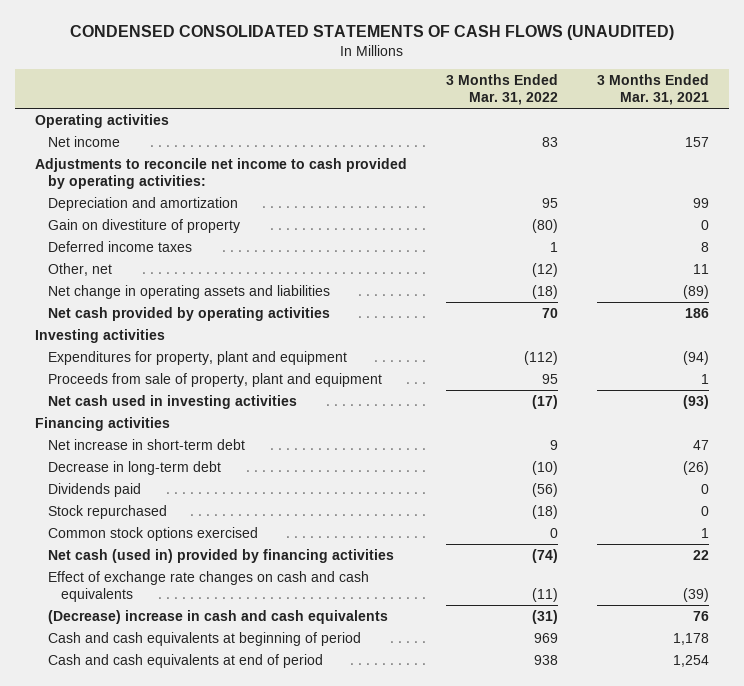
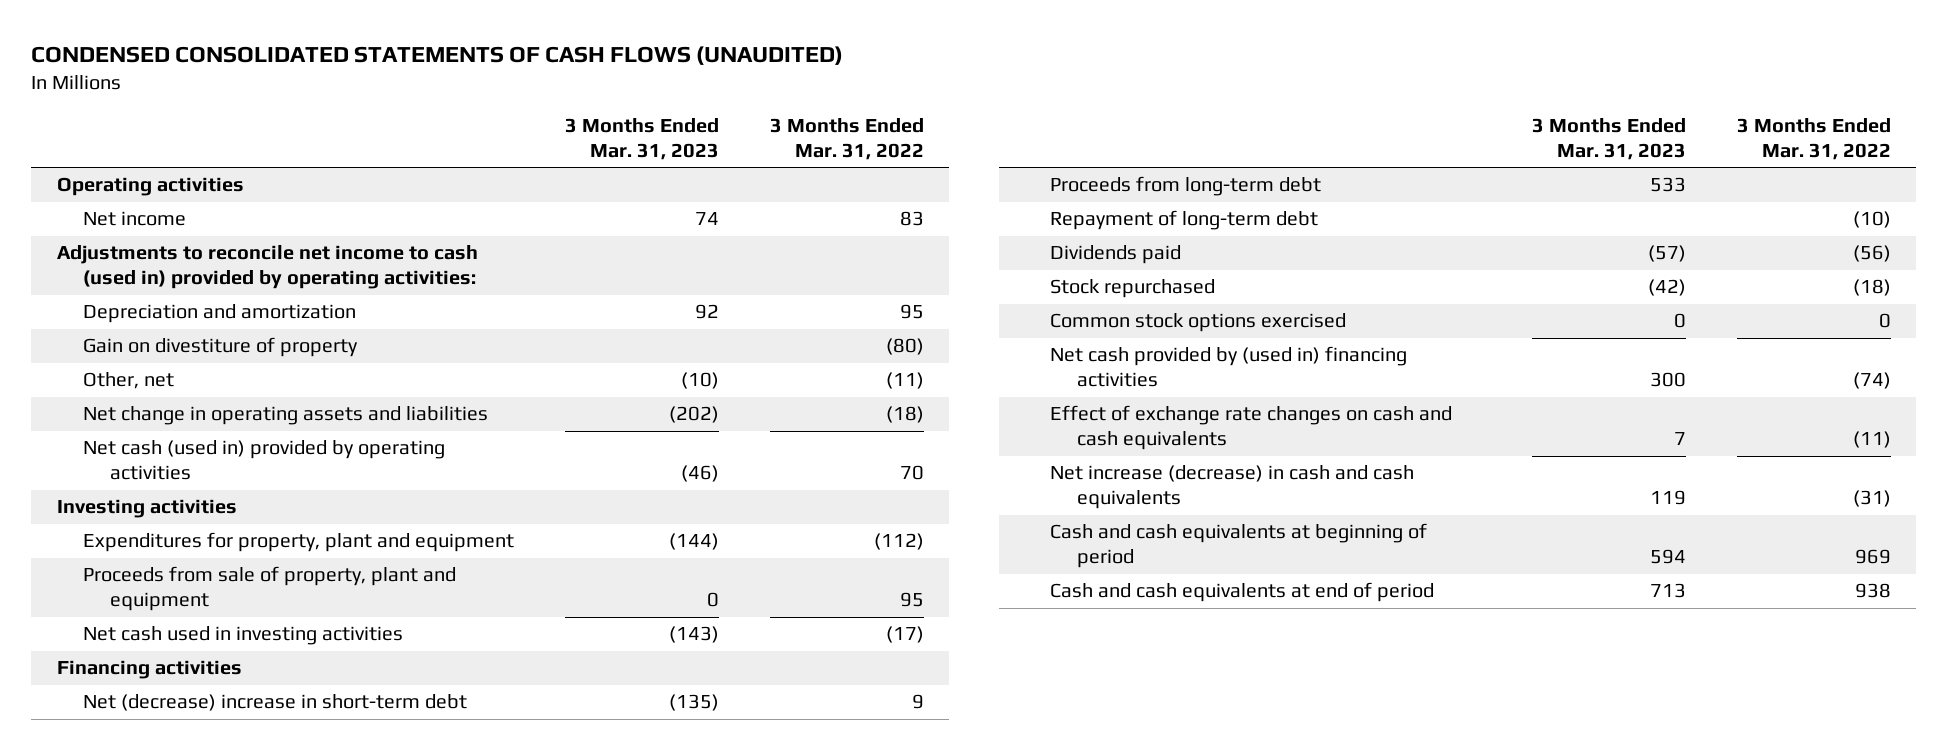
[597,74,710,105] 3 Months Ended Mar. 31, 2021 -> none
none -> [564,118,719,160] 3 Months Ended Mar. 31, 2023
[34,157,407,189] Adjustments to reconcile net income to cash provided by operating activities: -> [56,245,478,290] Adjustments to reconcile net income to cash (used in) provided by operating activities:
[47,240,192,252] Deferred income taxes -> none
[532,262,559,277] (12) -> [885,372,924,390] (11)
[47,306,330,321] Net cash provided by operating activities -> [83,440,446,481] Net cash (used in) provided by operating activities
[47,438,245,450] Net increase in short-term debt -> [83,694,468,712] Net (decrease) increase in short-term debt
none -> [1050,176,1322,197] Proceeds from long-term debt
[47,460,221,475] Decrease in long-term debt -> [1050,210,1319,231] Repayment of long-term debt
[47,548,394,563] Net cash (used in) provided by financing activities -> [1050,346,1408,388] Net cash provided by (used in) financing activities
[47,609,388,624] (Decrease) increase in cash and cash equivalents -> [1050,465,1415,510] Net increase (decrease) in cash and cash equivalents

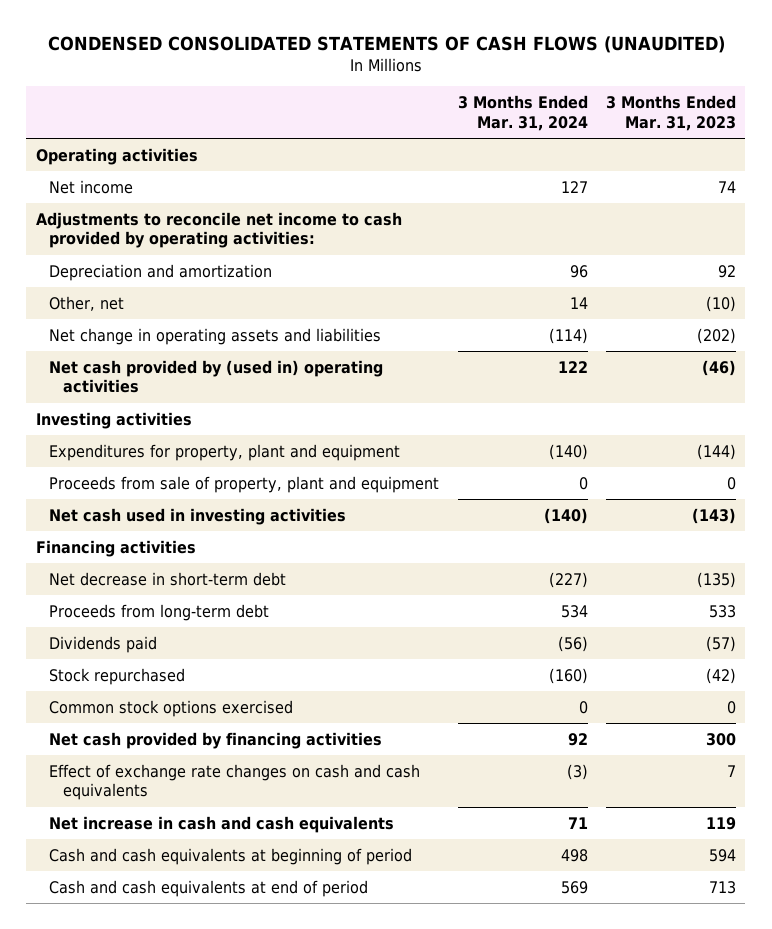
[769,118,924,160] 3 Months Ended Mar. 31, 2022 -> none
none -> [457,95,588,131] 3 Months Ended Mar. 31, 2024
[56,245,478,290] Adjustments to reconcile net income to cash (used in) provided by operating activities: -> [35,211,402,249] Adjustments to reconcile net income to cash provided by operating activities:
[83,337,359,358] Gain on divestiture of property -> none
[83,440,446,481] Net cash (used in) provided by operating activities -> [49,359,384,394] Net cash provided by (used in) operating activities
[83,694,468,712] Net (decrease) increase in short-term debt -> [49,571,287,586] Net decrease in short-term debt
[1050,210,1319,231] Repayment of long-term debt -> none
[1050,346,1408,388] Net cash provided by (used in) financing activities -> [49,731,383,749] Net cash provided by financing activities
[1050,465,1415,510] Net increase (decrease) in cash and cash equivalents -> [49,815,395,833] Net increase in cash and cash equivalents

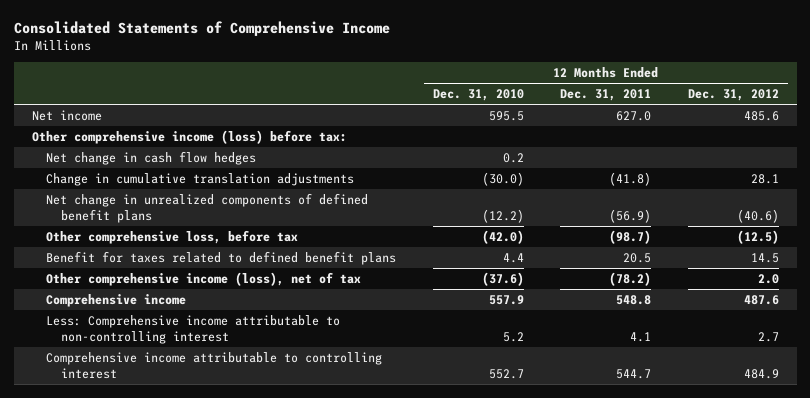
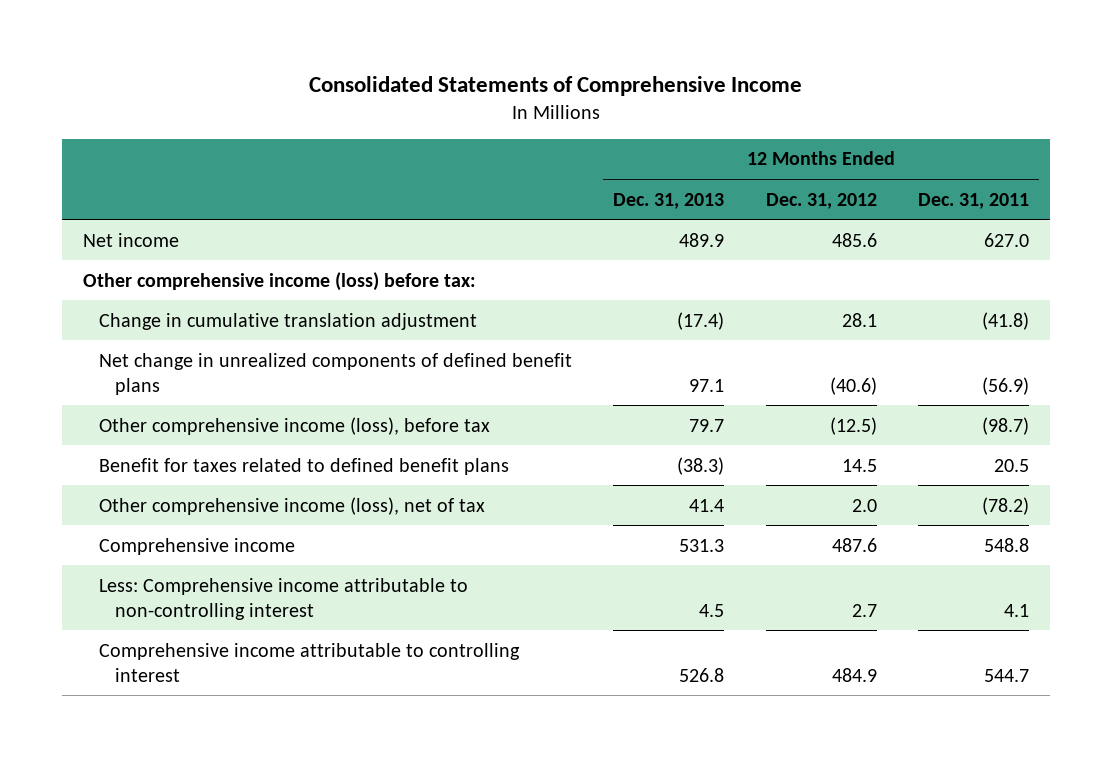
[432,89,524,102] Dec. 31, 2010 -> none
none -> [613,192,725,209] Dec. 31, 2013
[46,150,257,165] Net change in cash flow hedges -> none
[46,172,355,186] Change in cumulative translation adjustments -> [98,312,477,330] Change in cumulative translation adjustment
[46,229,299,244] Other comprehensive loss, before tax -> [98,416,490,435] Other comprehensive income (loss), before tax

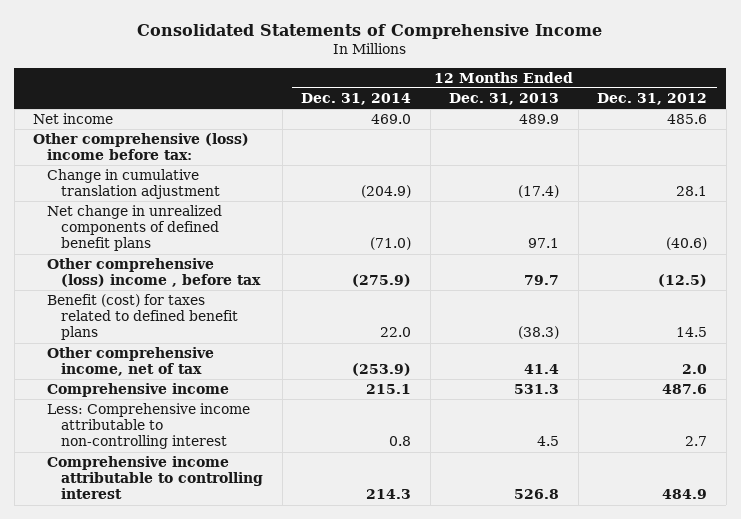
[917,192,1029,209] Dec. 31, 2011 -> none
none -> [301,92,412,105] Dec. 31, 2014
[82,271,476,291] Other comprehensive income (loss) before tax: -> [33,133,250,161] Other comprehensive (loss) income before tax:
[98,416,490,435] Other comprehensive income (loss), before tax -> [47,258,262,288] Other comprehensive (loss) income , before tax
[98,457,509,475] Benefit for taxes related to defined benefit plans -> [47,294,239,341] Benefit (cost) for taxes related to defined benefit plans
[98,496,485,515] Other comprehensive income (loss), net of tax -> [47,347,215,377] Other comprehensive income, net of tax

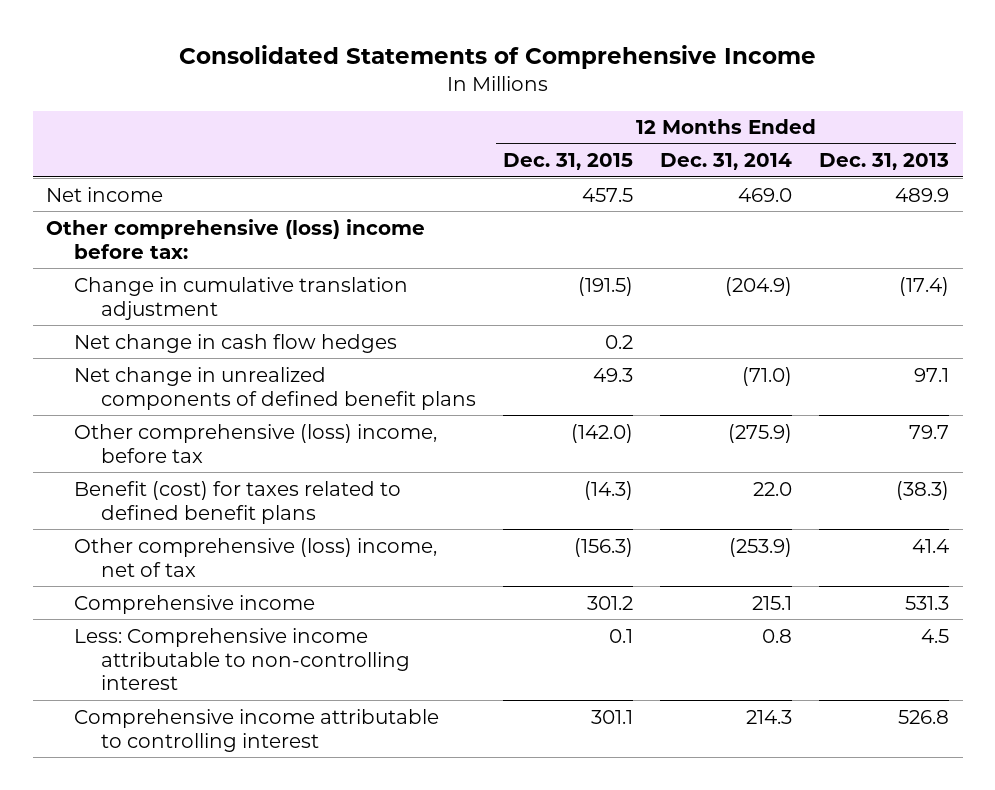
[597,92,708,105] Dec. 31, 2012 -> none
none -> [503,153,634,171] Dec. 31, 2015
none -> [73,333,397,353] Net change in cash flow hedges
[47,258,262,288] Other comprehensive (loss) income , before tax -> [73,423,437,463] Other comprehensive (loss) income, before tax
[47,347,215,377] Other comprehensive income, net of tax -> [73,537,437,577] Other comprehensive (loss) income, net of tax

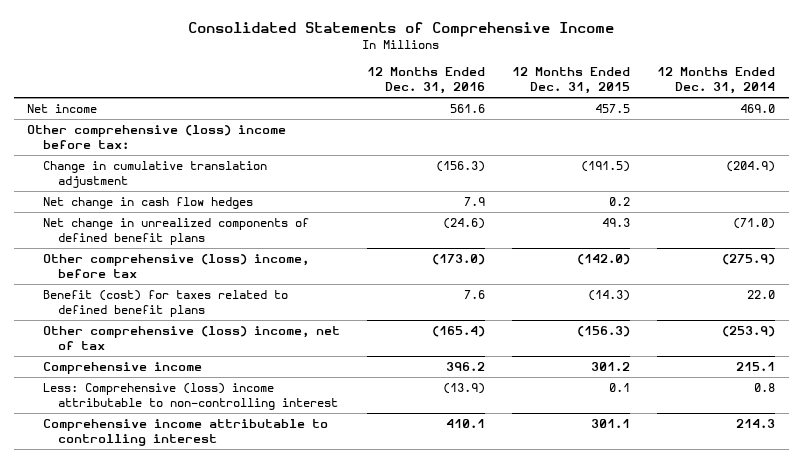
[819,153,950,171] Dec. 31, 2013 -> none
none -> [367,67,486,95] 12 Months Ended Dec. 31, 2016
[73,627,411,691] Less: Comprehensive income attributable to non-controlling interest -> [42,383,339,411] Less: Comprehensive (loss) income attributable to non-controlling interest

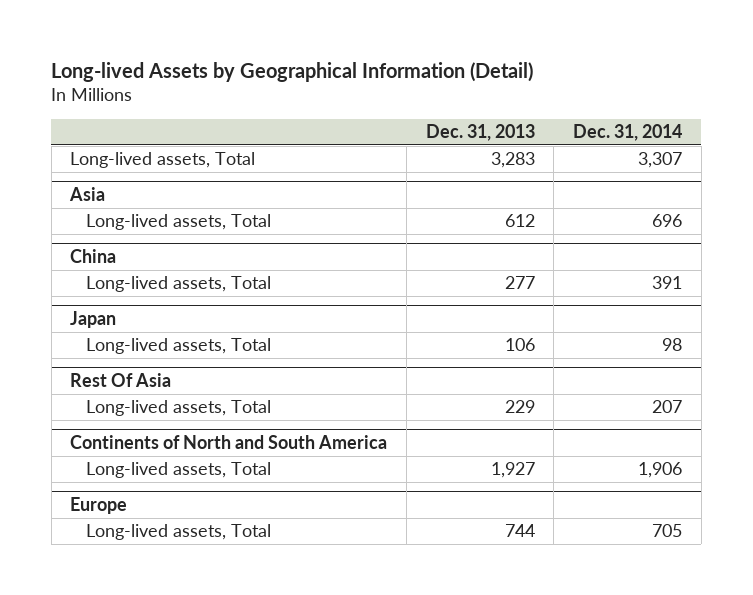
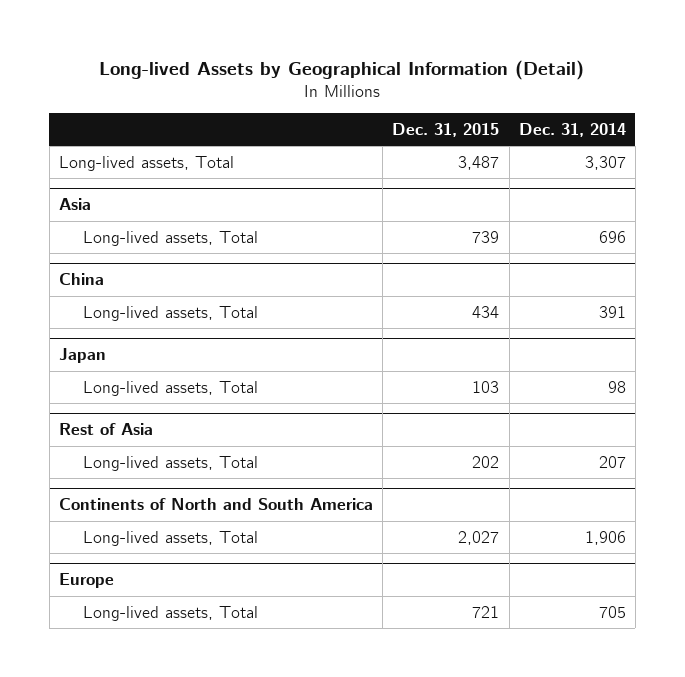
[425,124,535,142] Dec. 31, 2013 -> none
none -> [392,122,500,137] Dec. 31, 2015
[70,373,172,388] Rest Of Asia -> [59,423,154,436] Rest of Asia

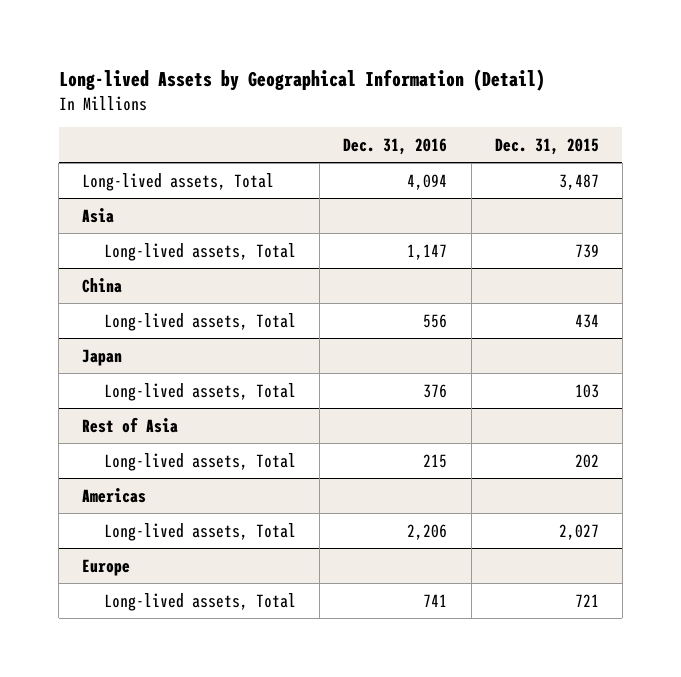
[518,122,626,137] Dec. 31, 2014 -> none
none -> [343,137,448,155] Dec. 31, 2016
[59,498,374,511] Continents of North and South America -> [82,487,147,503] Americas

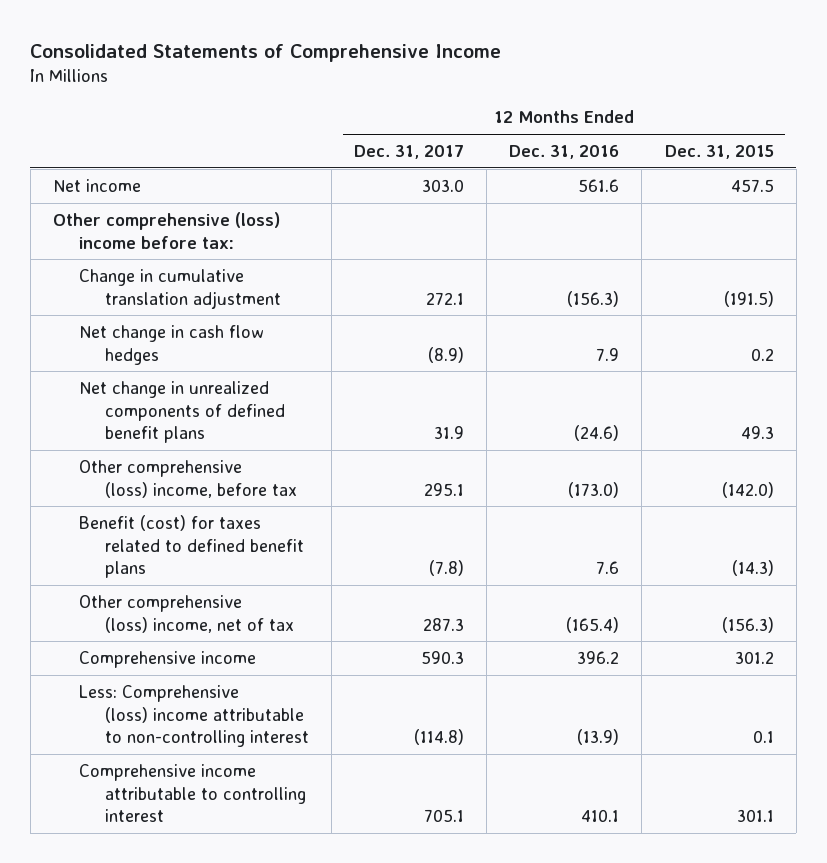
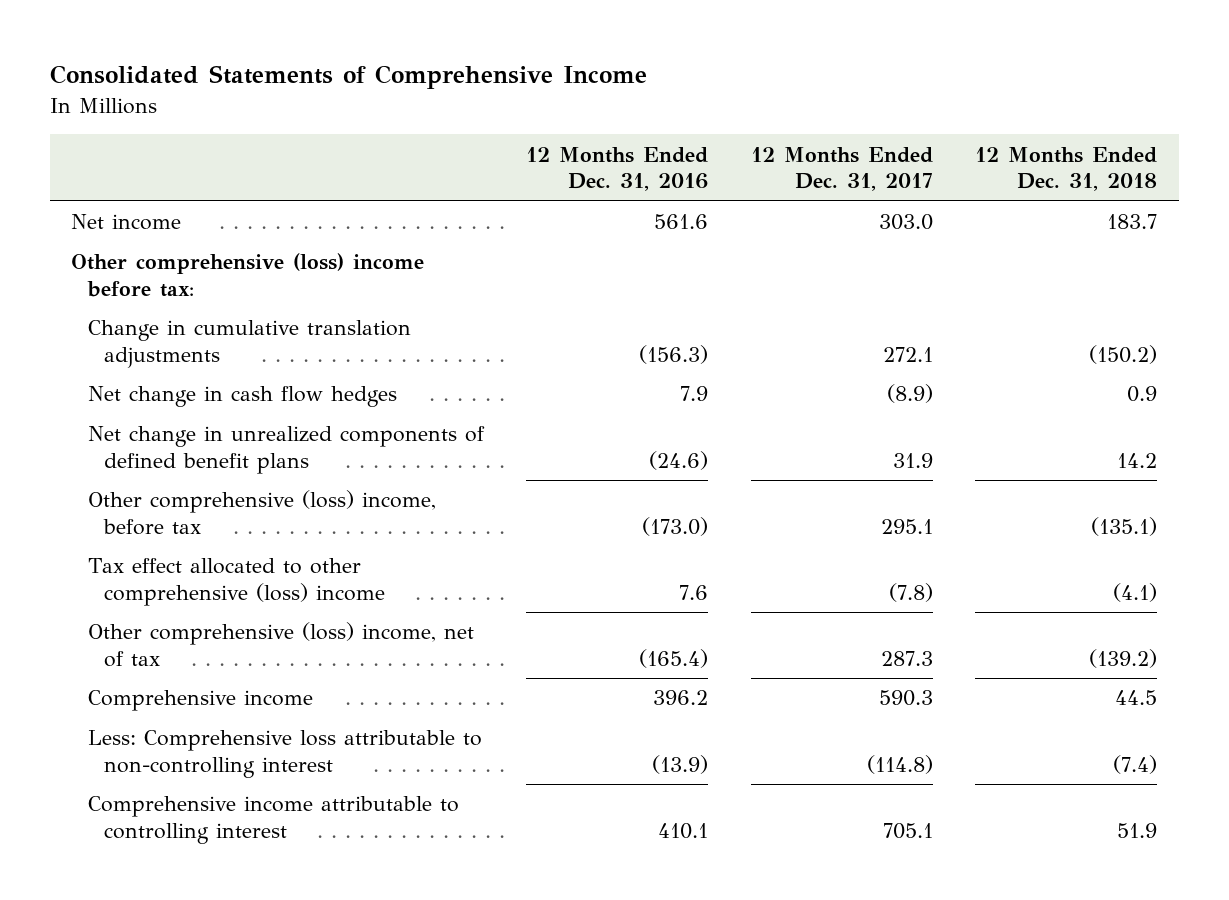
[664,144,774,159] Dec. 31, 2015 -> none
none -> [975,146,1158,192] 12 Months Ended Dec. 31, 2018
[78,268,281,309] Change in cumulative translation adjustment -> [87,320,411,368] Change in cumulative translation adjustments
[78,514,304,579] Benefit (cost) for taxes related to defined benefit plans -> [87,558,385,606] Tax effect allocated to other comprehensive (loss) income
[78,684,309,748] Less: Comprehensive (loss) income attributable to non-controlling interest -> [87,730,482,778] Less: Comprehensive loss attributable to non-controlling interest

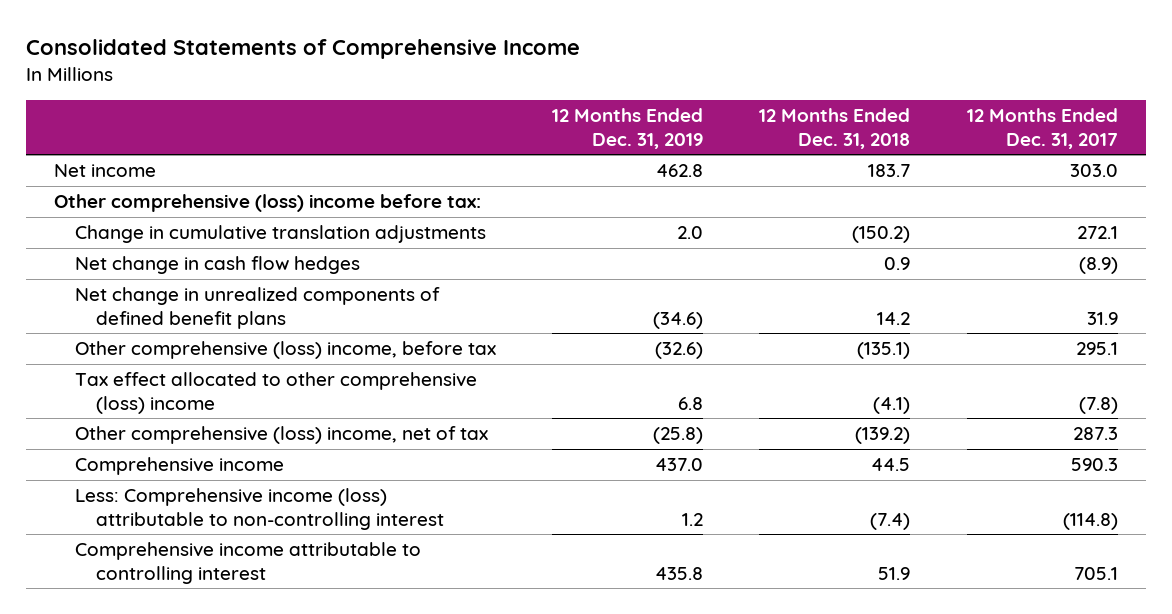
[526,146,709,192] 12 Months Ended Dec. 31, 2016 -> none
none -> [552,108,704,149] 12 Months Ended Dec. 31, 2019
[87,730,482,778] Less: Comprehensive loss attributable to non-controlling interest -> [74,488,444,530] Less: Comprehensive income (loss) attributable to non-controlling interest

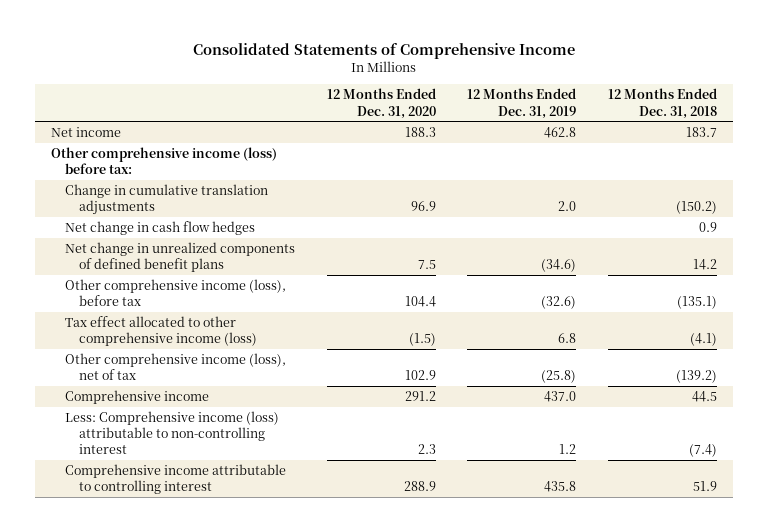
[966,108,1118,149] 12 Months Ended Dec. 31, 2017 -> none
none -> [326,88,436,119] 12 Months Ended Dec. 31, 2020
[53,194,481,213] Other comprehensive (loss) income before tax: -> [50,147,277,175] Other comprehensive income (loss) before tax:
[74,341,496,360] Other comprehensive (loss) income, before tax -> [65,279,287,307] Other comprehensive income (loss), before tax
[74,372,477,414] Tax effect allocated to other comprehensive (loss) income -> [65,316,258,347] Tax effect allocated to other comprehensive income (loss)
[74,426,488,445] Other comprehensive (loss) income, net of tax -> [65,353,287,381] Other comprehensive income (loss), net of tax

